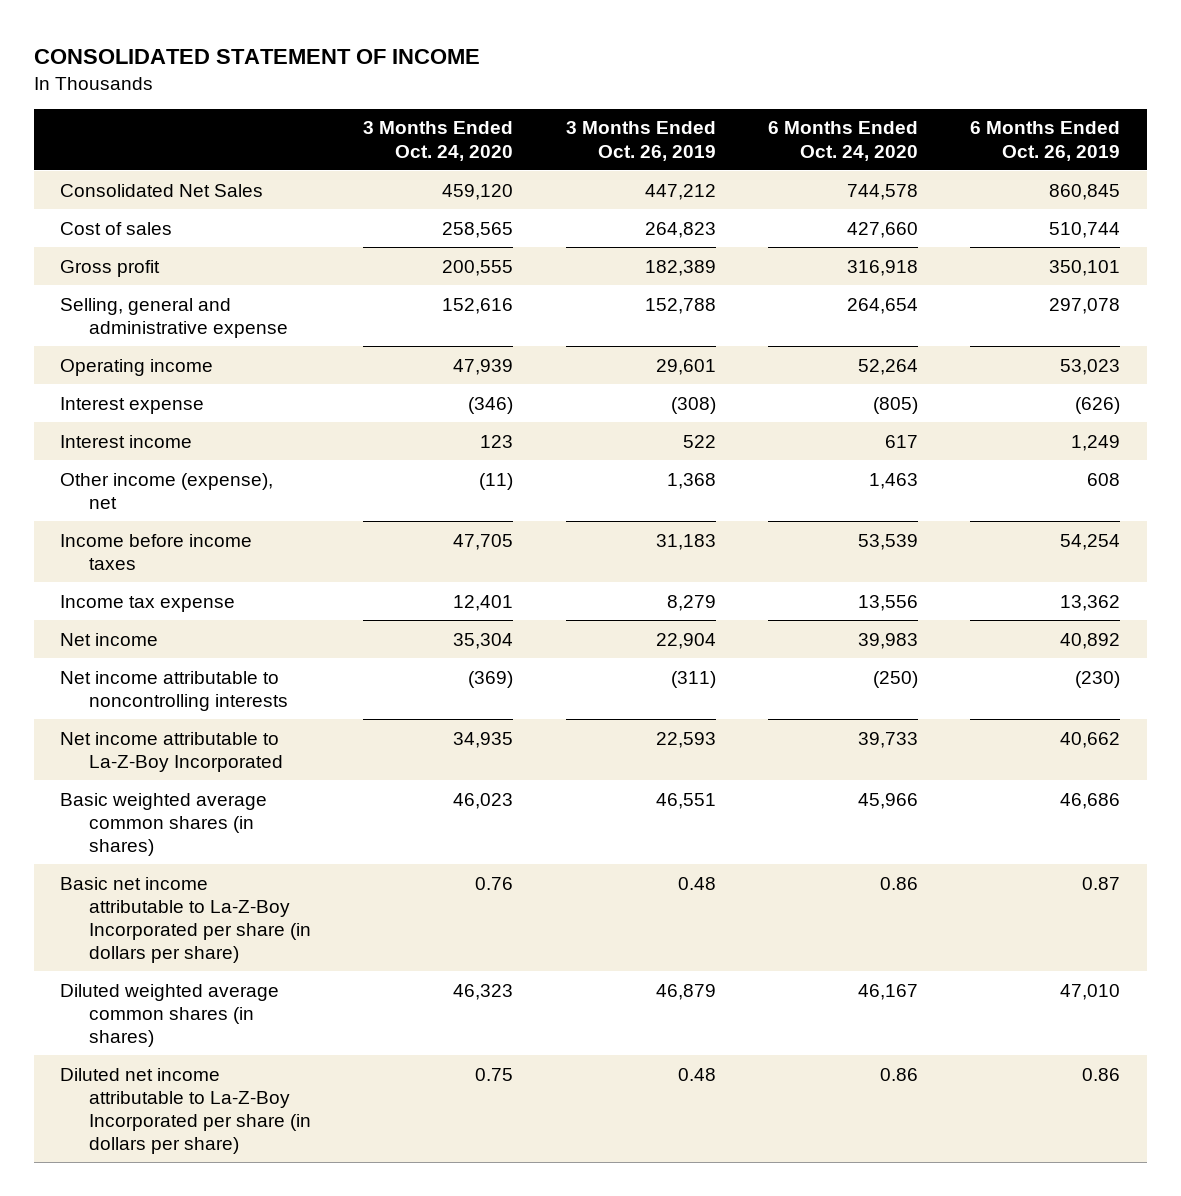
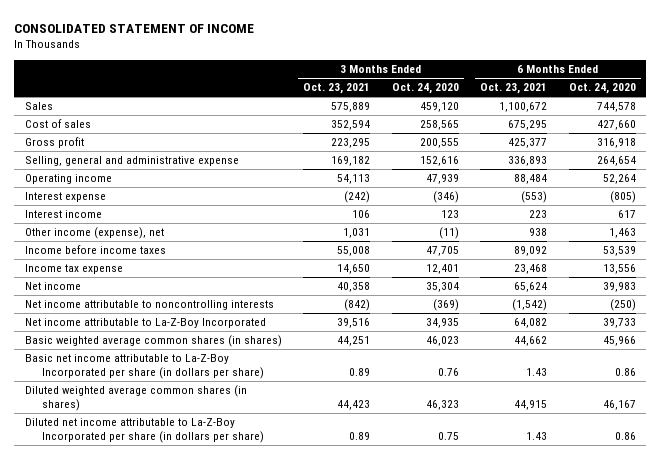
[565,121,716,161] 3 Months Ended Oct. 26, 2019 -> none
[970,121,1121,161] 6 Months Ended Oct. 26, 2019 -> none
none -> [303,83,371,95] Oct. 23, 2021
none -> [480,83,548,95] Oct. 23, 2021
[60,183,264,197] Consolidated Net Sales -> [25,102,54,111] Sales

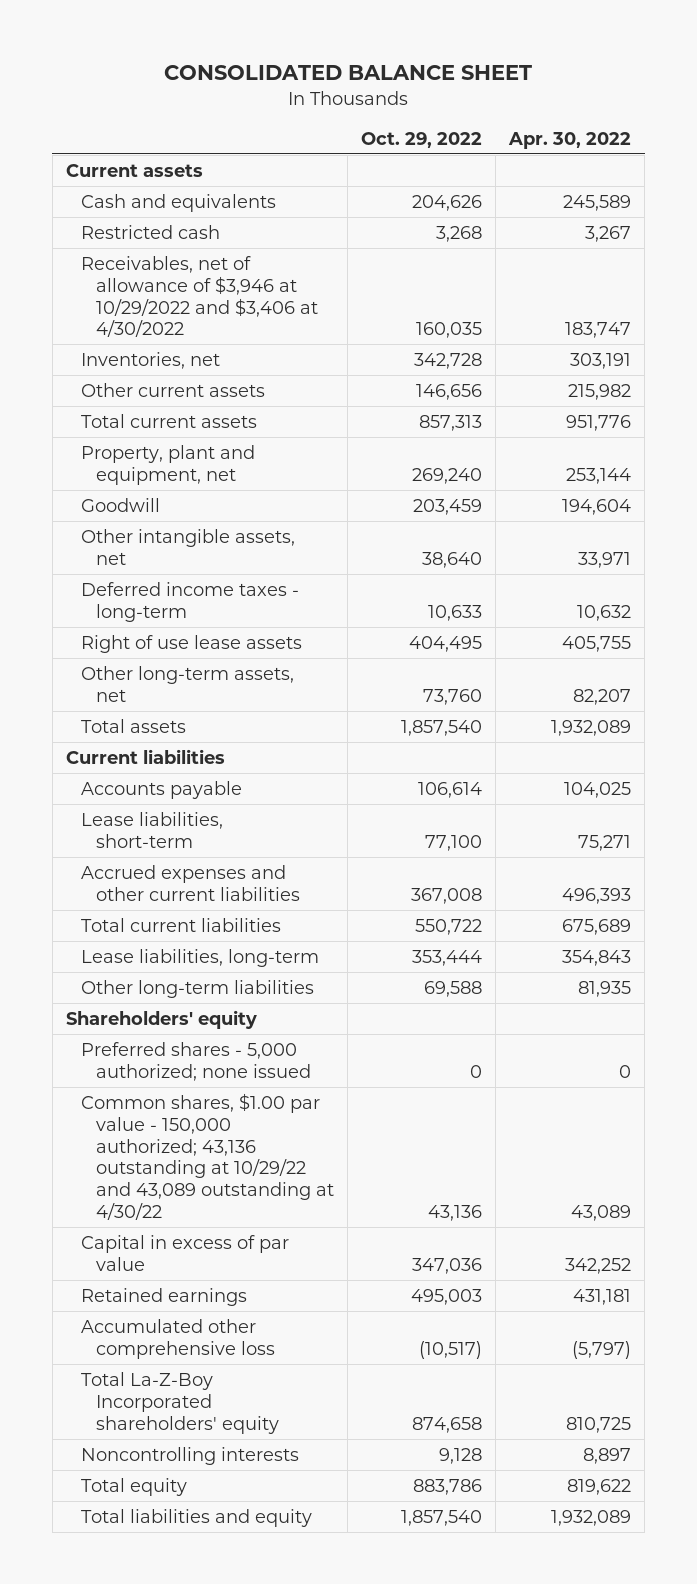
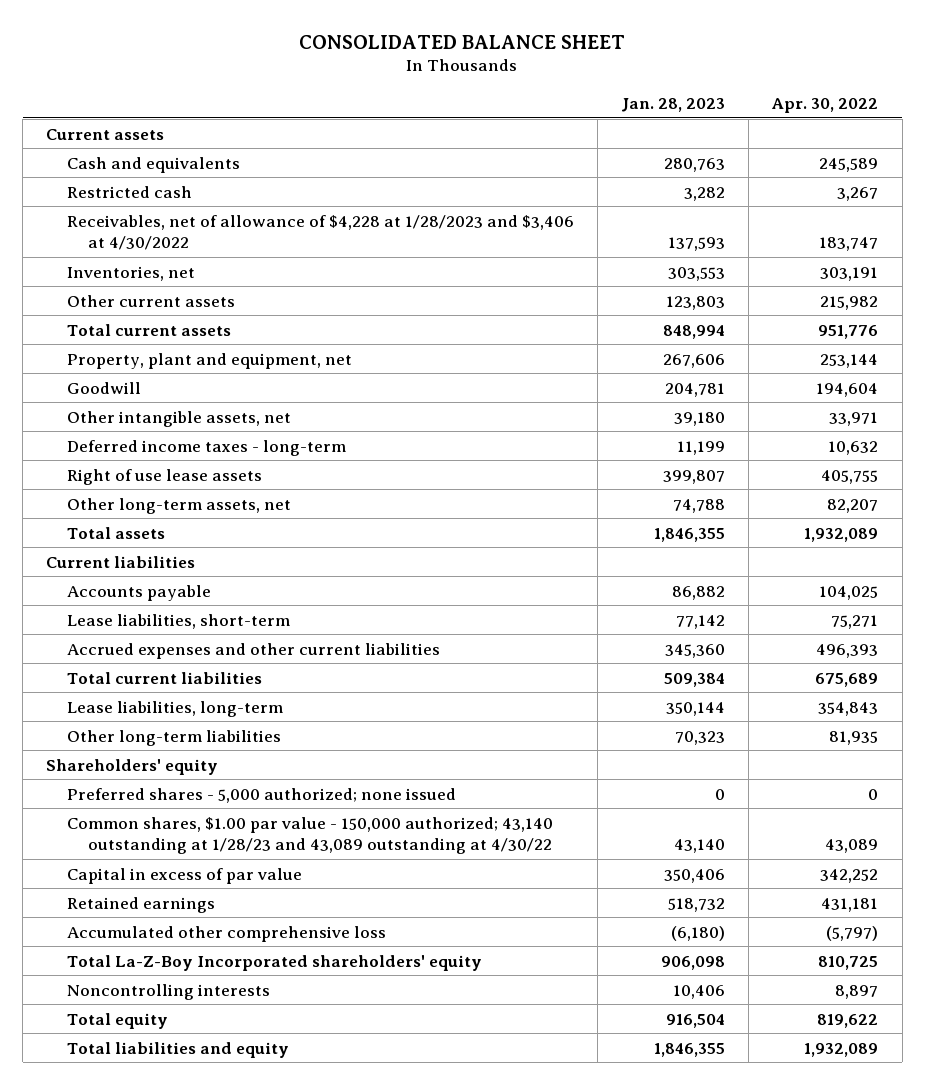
[360,131,482,148] Oct. 29, 2022 -> none
none -> [621,97,726,112] Jan. 28, 2023
[80,255,318,338] Receivables, net of allowance of $3,946 at 10/29/2022 and $3,406 at 4/30/2022 -> [67,214,575,251] Receivables, net of allowance of $4,228 at 1/28/2023 and $3,406 at 4/30/2022
[80,1092,334,1221] Common shares, $1.00 par value - 150,000 authorized; 43,136 outstanding at 10/29/22 and 43,089 outstanding at 4/30/22 -> [67,816,554,855] Common shares, $1.00 par value - 150,000 authorized; 43,140 outstanding at 1/28/23 and 43,089 outstanding at 4/30/22

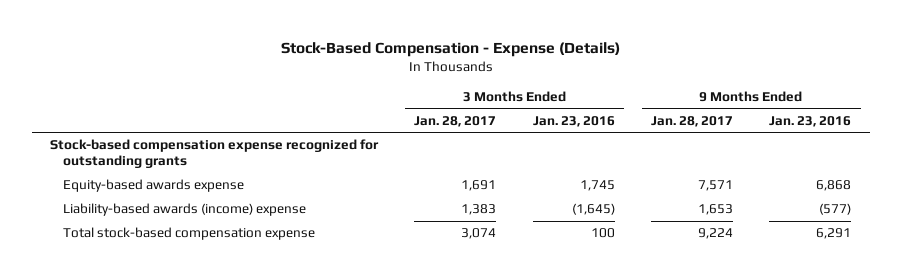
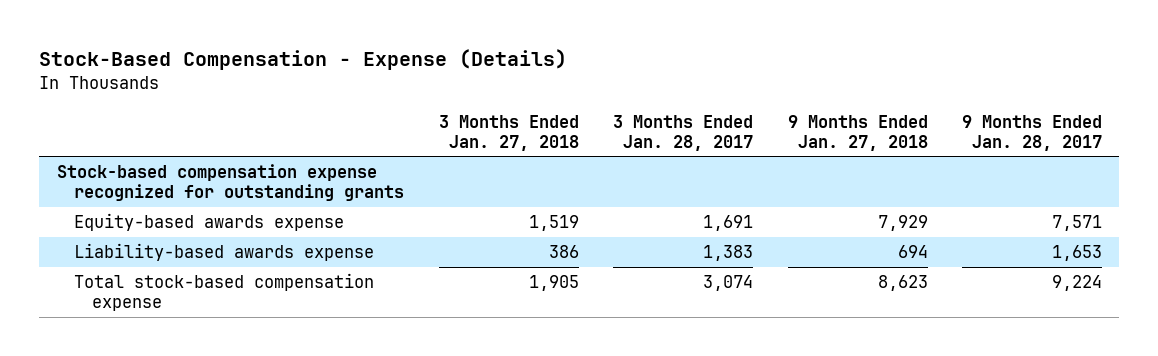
[532,115,615,127] Jan. 23, 2016 -> none
[769,115,852,127] Jan. 23, 2016 -> none
none -> [438,114,579,151] 3 Months Ended Jan. 27, 2018
none -> [787,114,928,151] 9 Months Ended Jan. 27, 2018
[62,203,306,217] Liability-based awards (income) expense -> [74,243,375,262] Liability-based awards expense

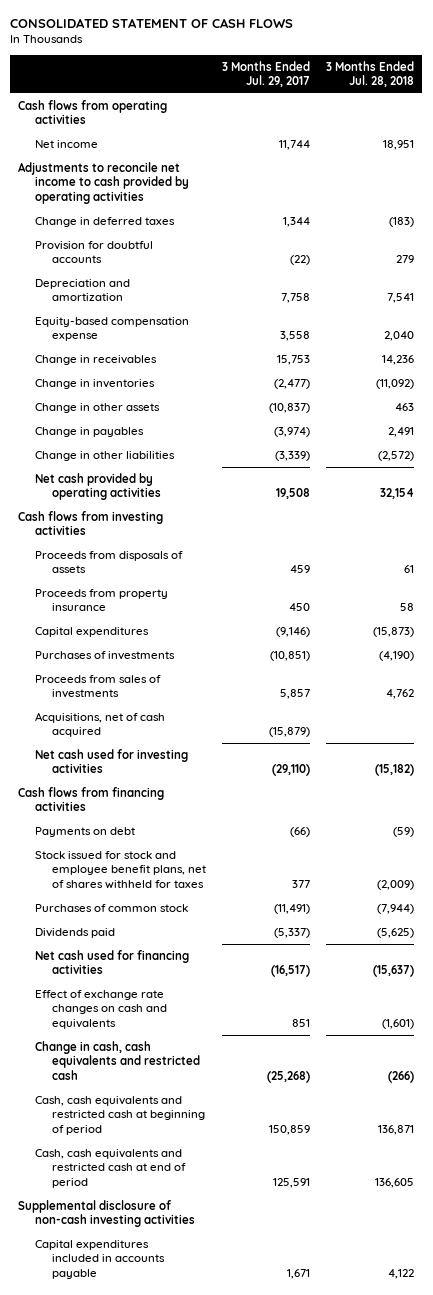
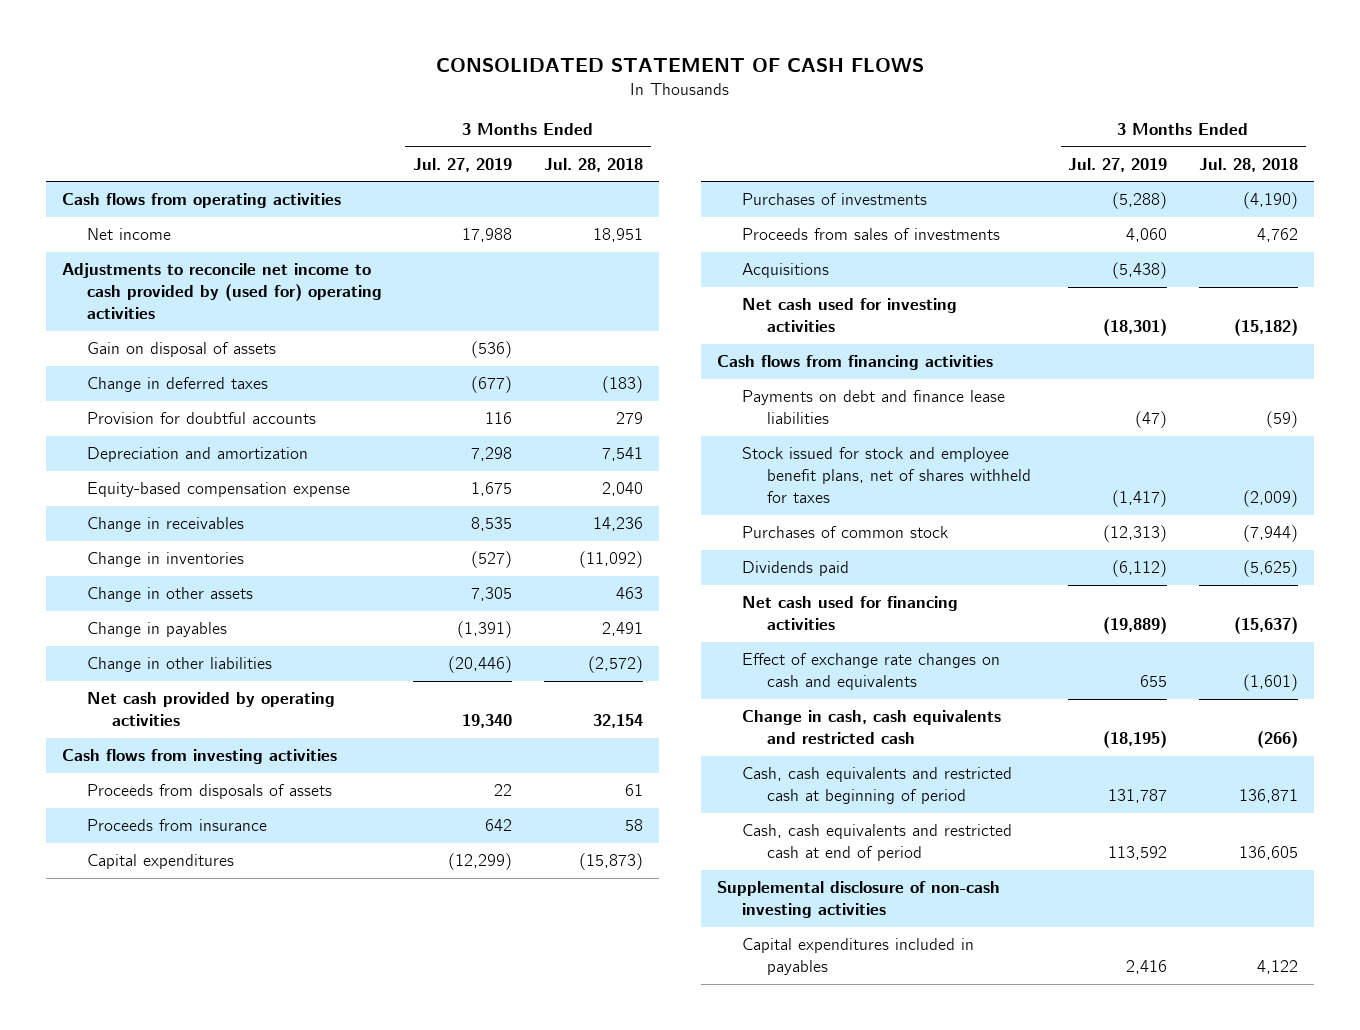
[221,60,310,88] 3 Months Ended Jul. 29, 2017 -> none
none -> [413,157,513,172] Jul. 27, 2019
[18,161,190,205] Adjustments to reconcile net income to cash provided by operating activities -> [61,263,382,320] Adjustments to reconcile net income to cash provided by (used for) operating activities
none -> [86,342,276,358] Gain on disposal of assets
[35,588,169,612] Proceeds from property insurance -> [86,819,267,832] Proceeds from insurance
[35,711,166,738] Acquisitions, net of cash acquired -> [741,263,829,279] Acquisitions
[35,826,136,837] Payments on debt -> [741,390,1005,425] Payments on debt and finance lease liabilities
[35,1239,165,1280] Capital expenditures included in accounts payable -> [741,938,974,976] Capital expenditures included in payables

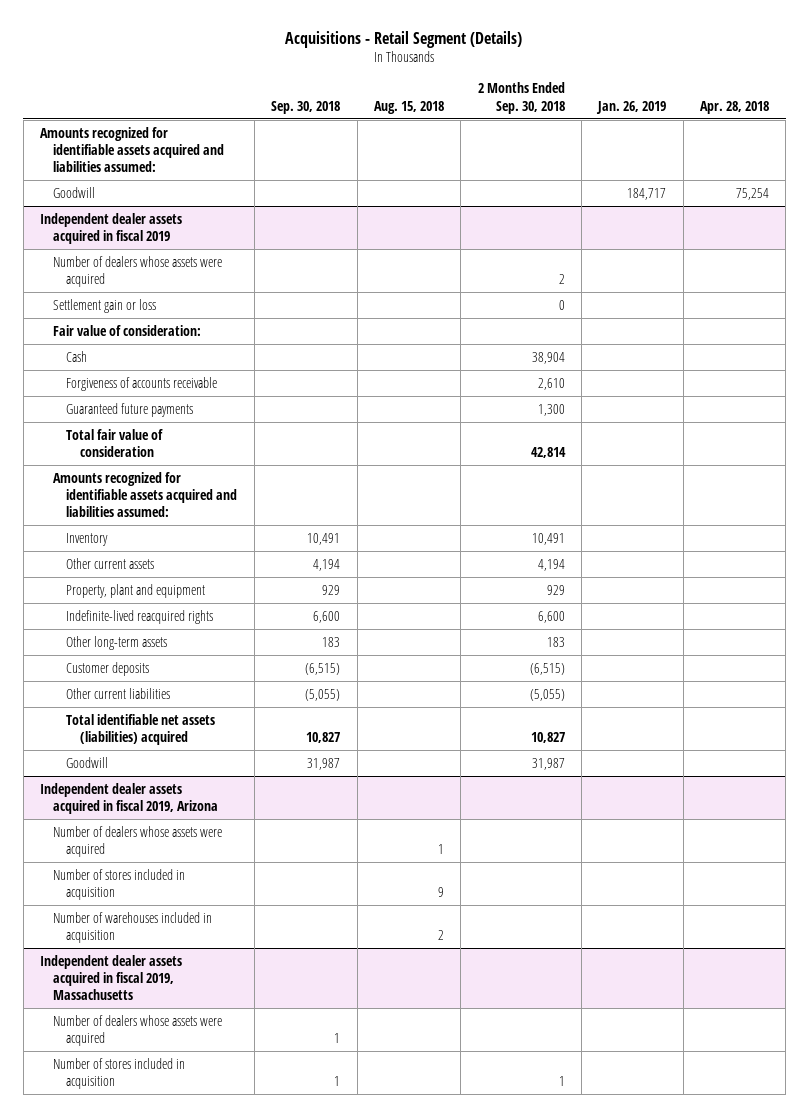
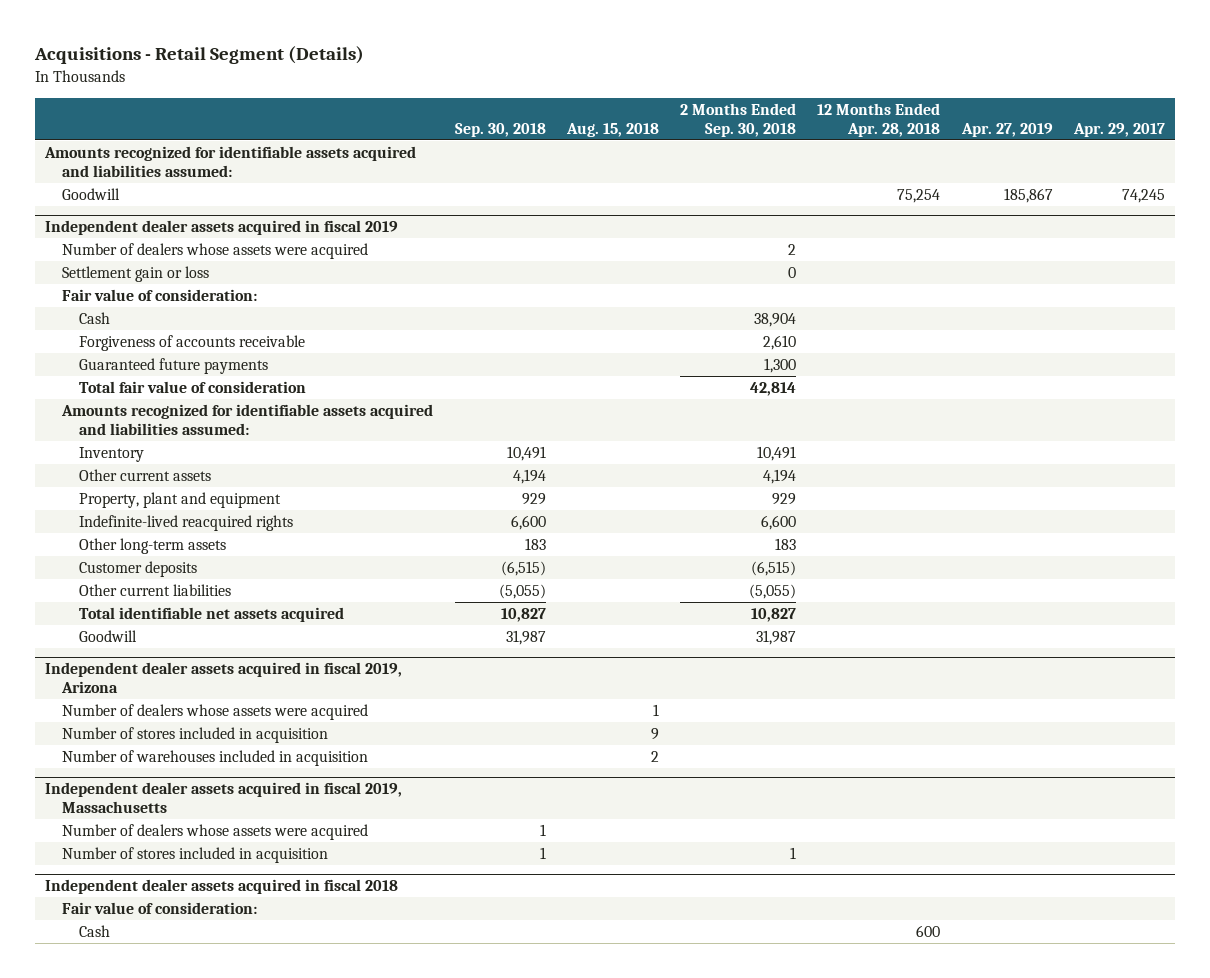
[596,100,667,114] Jan. 26, 2019 -> none
[699,100,769,114] Apr. 28, 2018 -> none
none -> [817,102,941,137] 12 Months Ended Apr. 28, 2018
none -> [960,122,1053,137] Apr. 27, 2019
none -> [1072,122,1165,137] Apr. 29, 2017
[66,713,216,745] Total identifiable net assets (liabilities) acquired -> [79,607,345,623] Total identifiable net assets acquired
none -> [45,879,399,895] Independent dealer assets acquired in fiscal 2018
none -> [62,902,258,915] Fair value of consideration:
none -> [79,925,111,938] Cash

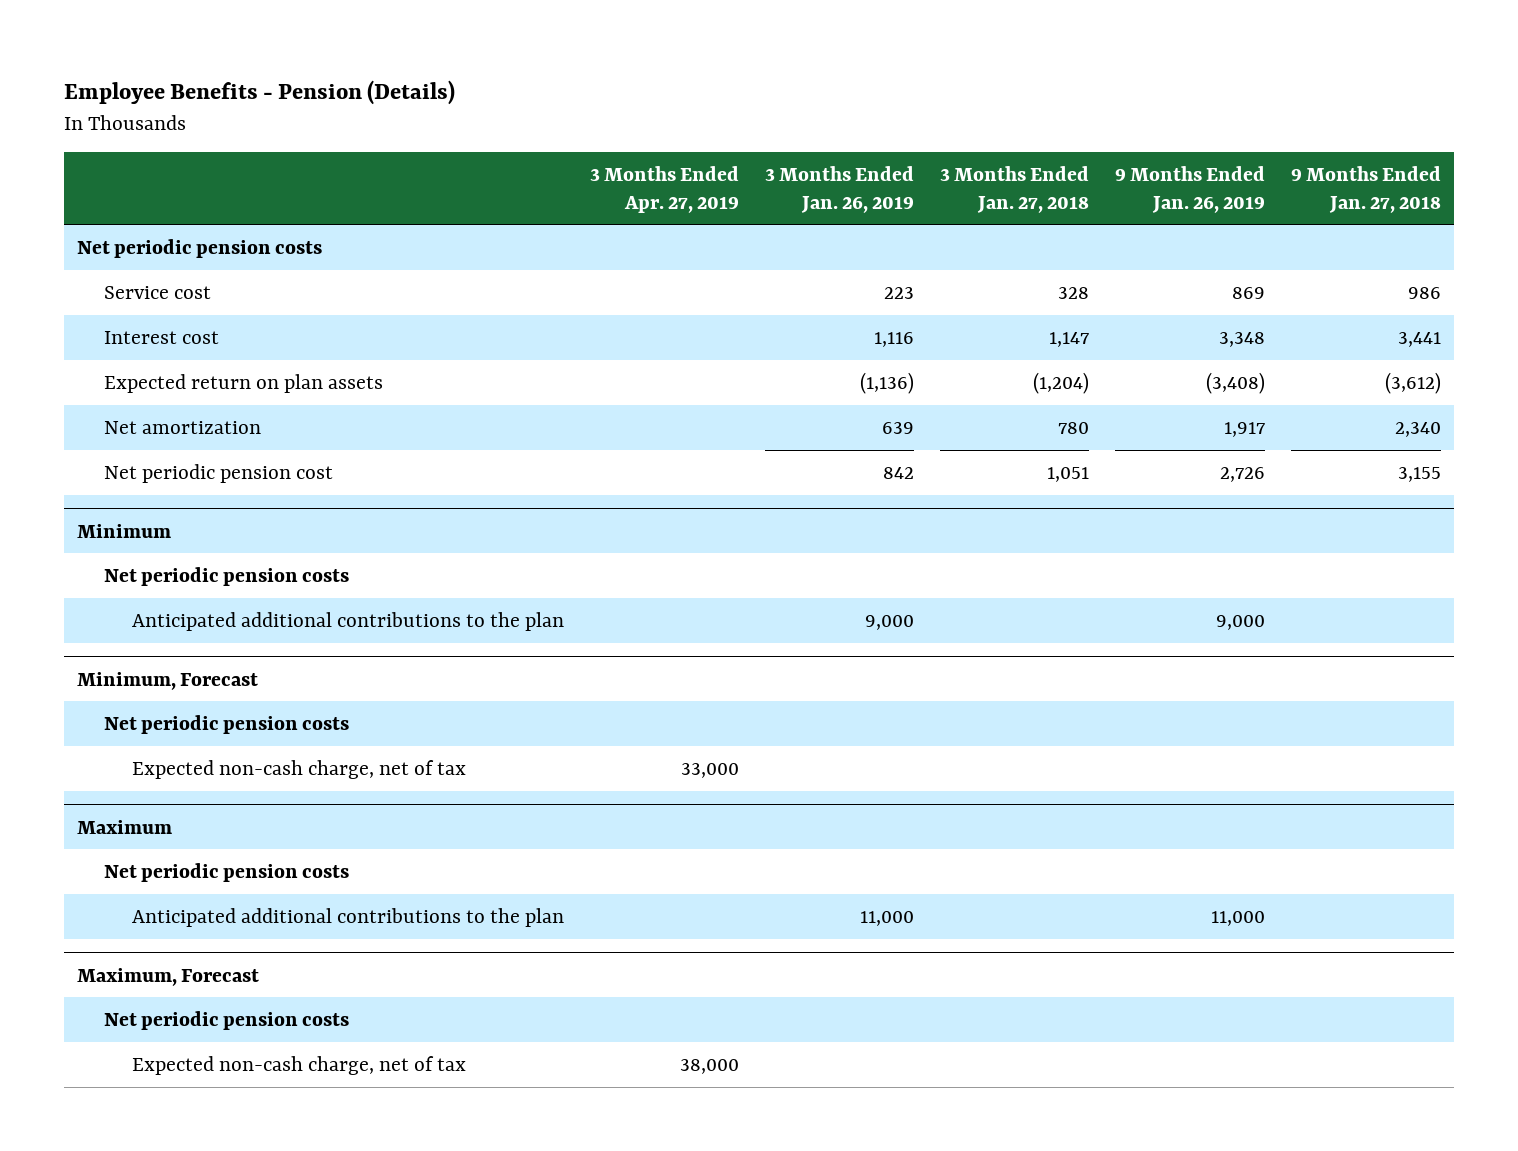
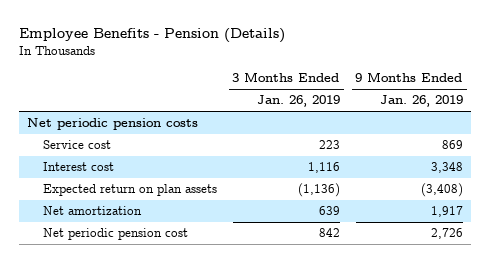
[590,166,740,213] 3 Months Ended Apr. 27, 2019 -> none
[940,166,1090,213] 3 Months Ended Jan. 27, 2018 -> none
[1291,166,1442,213] 9 Months Ended Jan. 27, 2018 -> none
[76,523,171,538] Minimum -> none
[104,566,350,586] Net periodic pension costs -> none
[132,611,565,631] Anticipated additional contributions to the plan -> none
[76,671,258,690] Minimum, Forecast -> none
[104,714,350,734] Net periodic pension costs -> none
[132,759,467,779] Expected non-cash charge, net of tax -> none
[76,819,172,834] Maximum -> none
[104,862,350,882] Net periodic pension costs -> none
[132,907,565,927] Anticipated additional contributions to the plan -> none
[76,967,259,986] Maximum, Forecast -> none
[104,1010,350,1030] Net periodic pension costs -> none
[132,1055,467,1075] Expected non-cash charge, net of tax -> none

